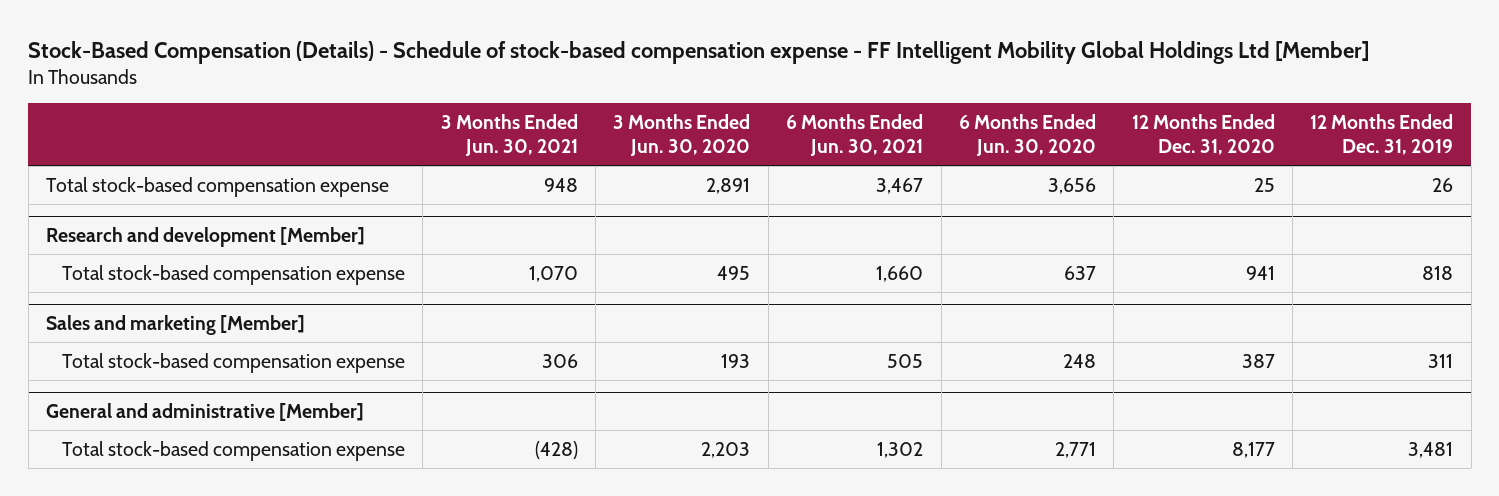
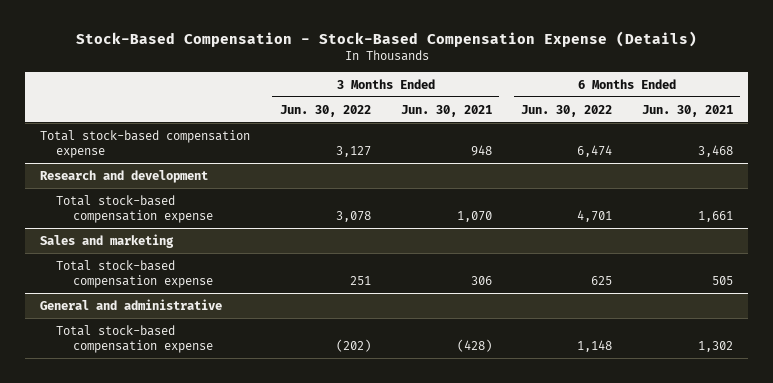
[28,40,1370,64] Stock-Based Compensation (Details) - Schedule of stock-based compensation expense - FF Intelligent Mobility Global Holdings Ltd [Member] -> [75,30,697,47] Stock-Based Compensation - Stock-Based Compensation Expense (Details)
[613,113,751,157] 3 Months Ended Jun. 30, 2020 -> none
[958,113,1096,157] 6 Months Ended Jun. 30, 2020 -> none
[1131,113,1275,156] 12 Months Ended Dec. 31, 2020 -> none
[1310,113,1454,156] 12 Months Ended Dec. 31, 2019 -> none
none -> [279,104,371,117] Jun. 30, 2022
none -> [521,104,613,117] Jun. 30, 2022
[876,177,924,194] 3,467 -> [698,145,734,158] 3,468
[45,226,365,247] Research and development [Member] -> [39,169,208,183] Research and development
[876,265,924,282] 1,660 -> [698,211,734,223] 1,661
[45,314,305,335] Sales and marketing [Member] -> [39,233,174,248] Sales and marketing
[45,402,364,421] General and administrative [Member] -> [39,298,222,310] General and administrative

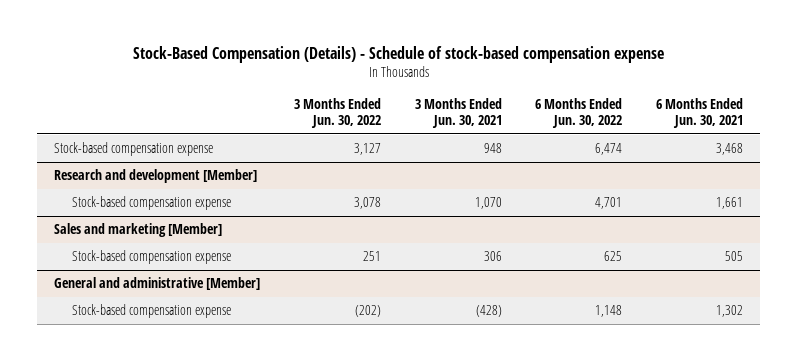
[75,30,697,47] Stock-Based Compensation - Stock-Based Compensation Expense (Details) -> [132,45,664,63] Stock-Based Compensation (Details) - Schedule of stock-based compensation expense
[39,129,250,159] Total stock-based compensation expense -> [54,142,214,157] Stock-based compensation expense
[39,169,208,183] Research and development -> [54,169,258,184] Research and development [Member]
[56,194,213,224] Total stock-based compensation expense -> [71,196,231,211] Stock-based compensation expense
[39,233,174,248] Sales and marketing -> [54,223,223,238] Sales and marketing [Member]
[56,259,213,289] Total stock-based compensation expense -> [71,250,231,265] Stock-based compensation expense
[39,298,222,310] General and administrative -> [54,277,261,291] General and administrative [Member]
[56,324,213,354] Total stock-based compensation expense -> [71,304,231,319] Stock-based compensation expense

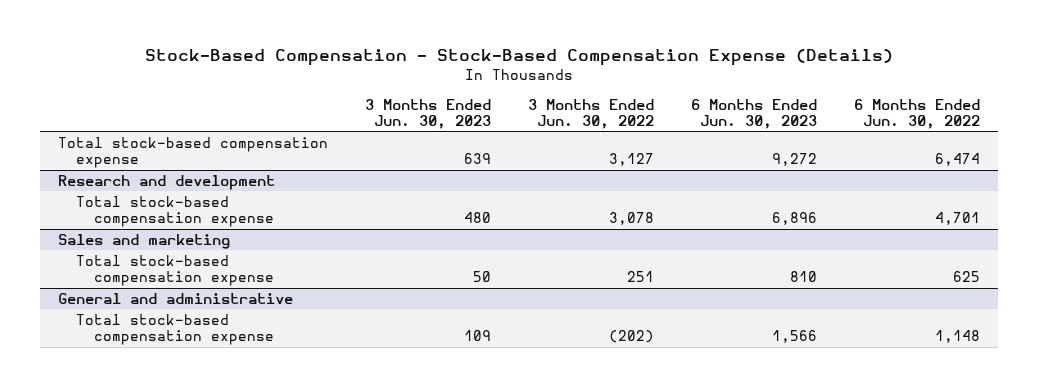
[132,45,664,63] Stock-Based Compensation (Details) - Schedule of stock-based compensation expense -> [144,49,893,67] Stock-Based Compensation - Stock-Based Compensation Expense (Details)
[414,98,502,129] 3 Months Ended Jun. 30, 2021 -> none
[655,98,743,129] 6 Months Ended Jun. 30, 2021 -> none
none -> [364,98,491,129] 3 Months Ended Jun. 30, 2023
none -> [690,98,817,129] 6 Months Ended Jun. 30, 2023
[54,142,214,157] Stock-based compensation expense -> [57,137,328,169] Total stock-based compensation expense
[54,169,258,184] Research and development [Member] -> [57,175,275,191] Research and development
[71,196,231,211] Stock-based compensation expense -> [75,196,274,228] Total stock-based compensation expense
[54,223,223,238] Sales and marketing [Member] -> [57,234,230,250] Sales and marketing
[71,250,231,265] Stock-based compensation expense -> [75,255,274,287] Total stock-based compensation expense
[54,277,261,291] General and administrative [Member] -> [57,293,293,305] General and administrative
[71,304,231,319] Stock-based compensation expense -> [75,314,274,346] Total stock-based compensation expense

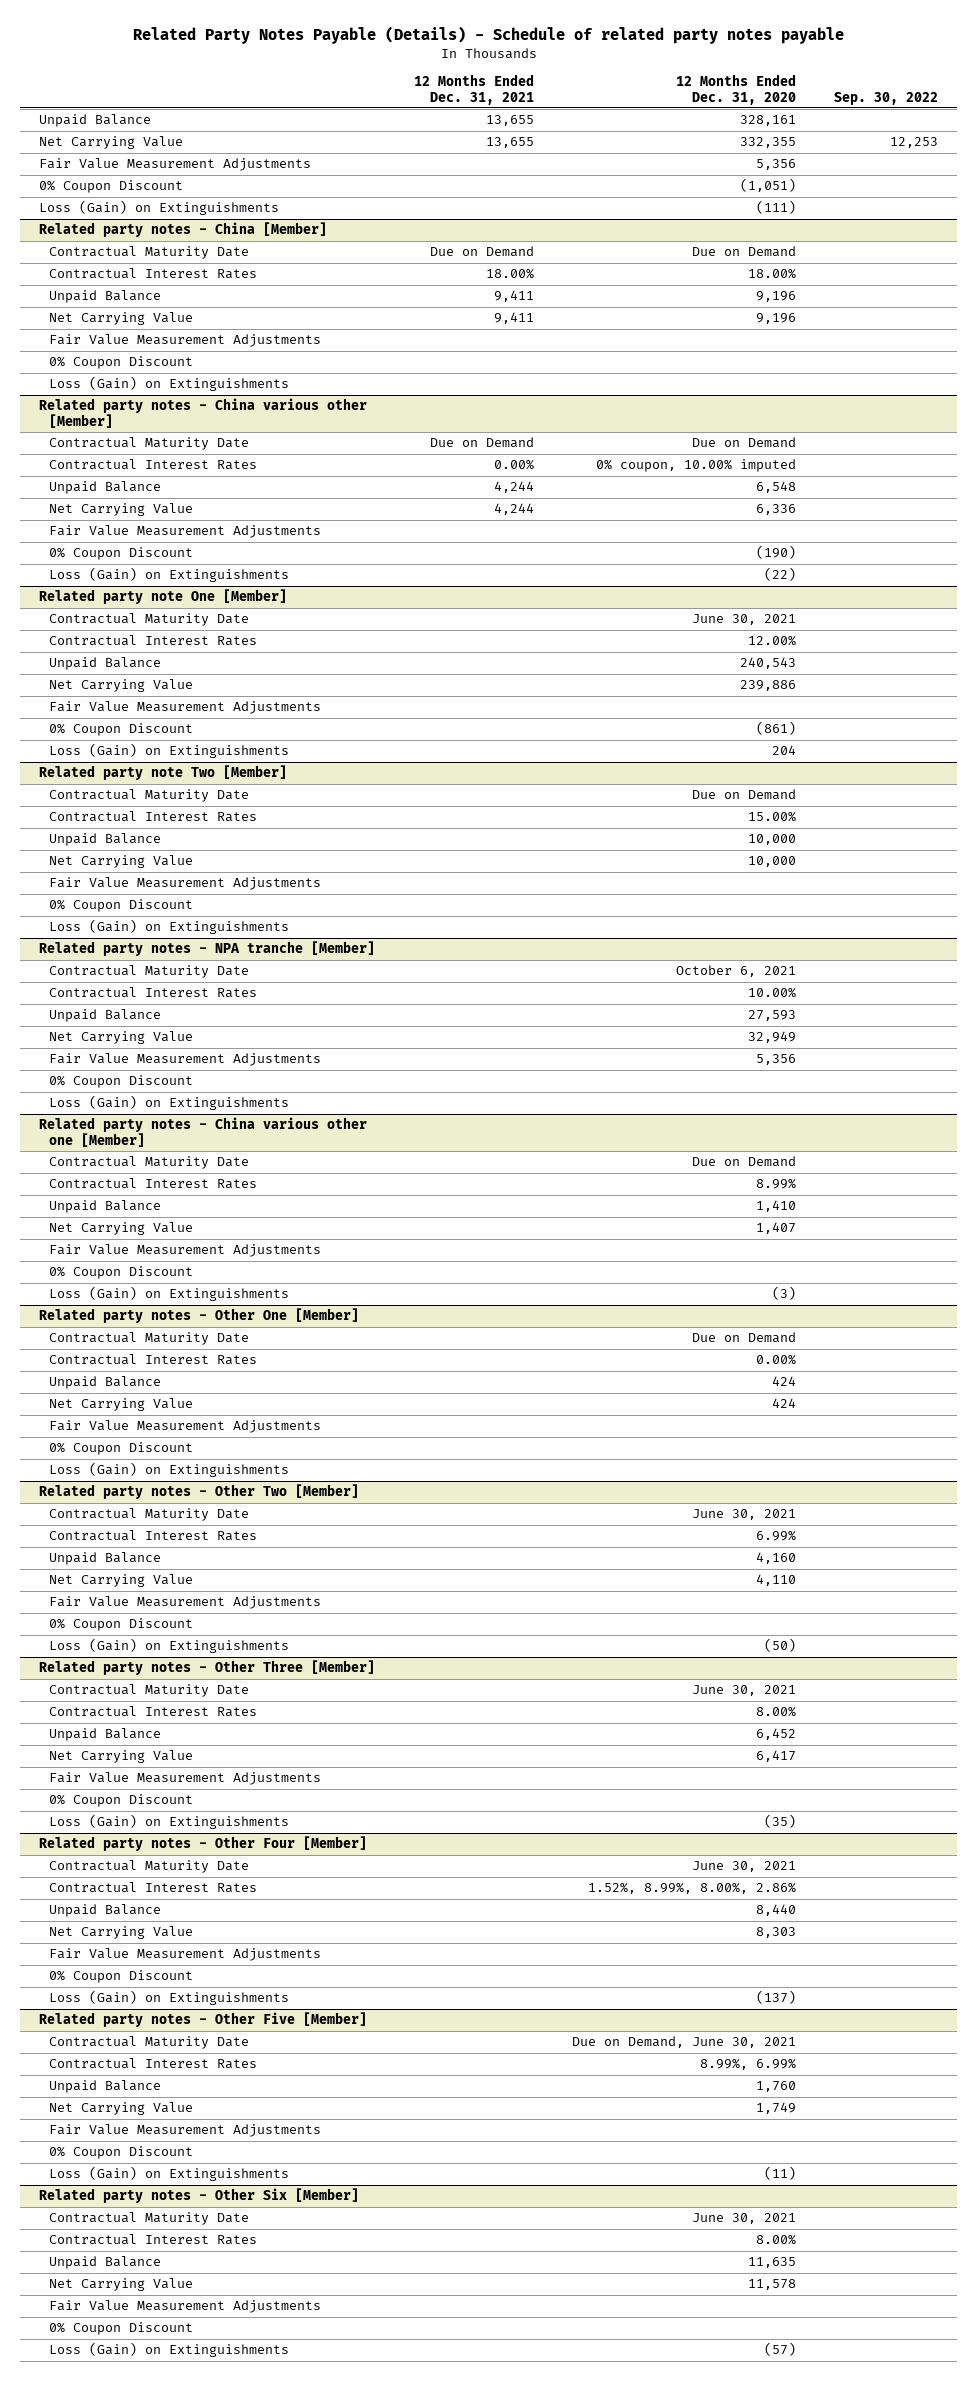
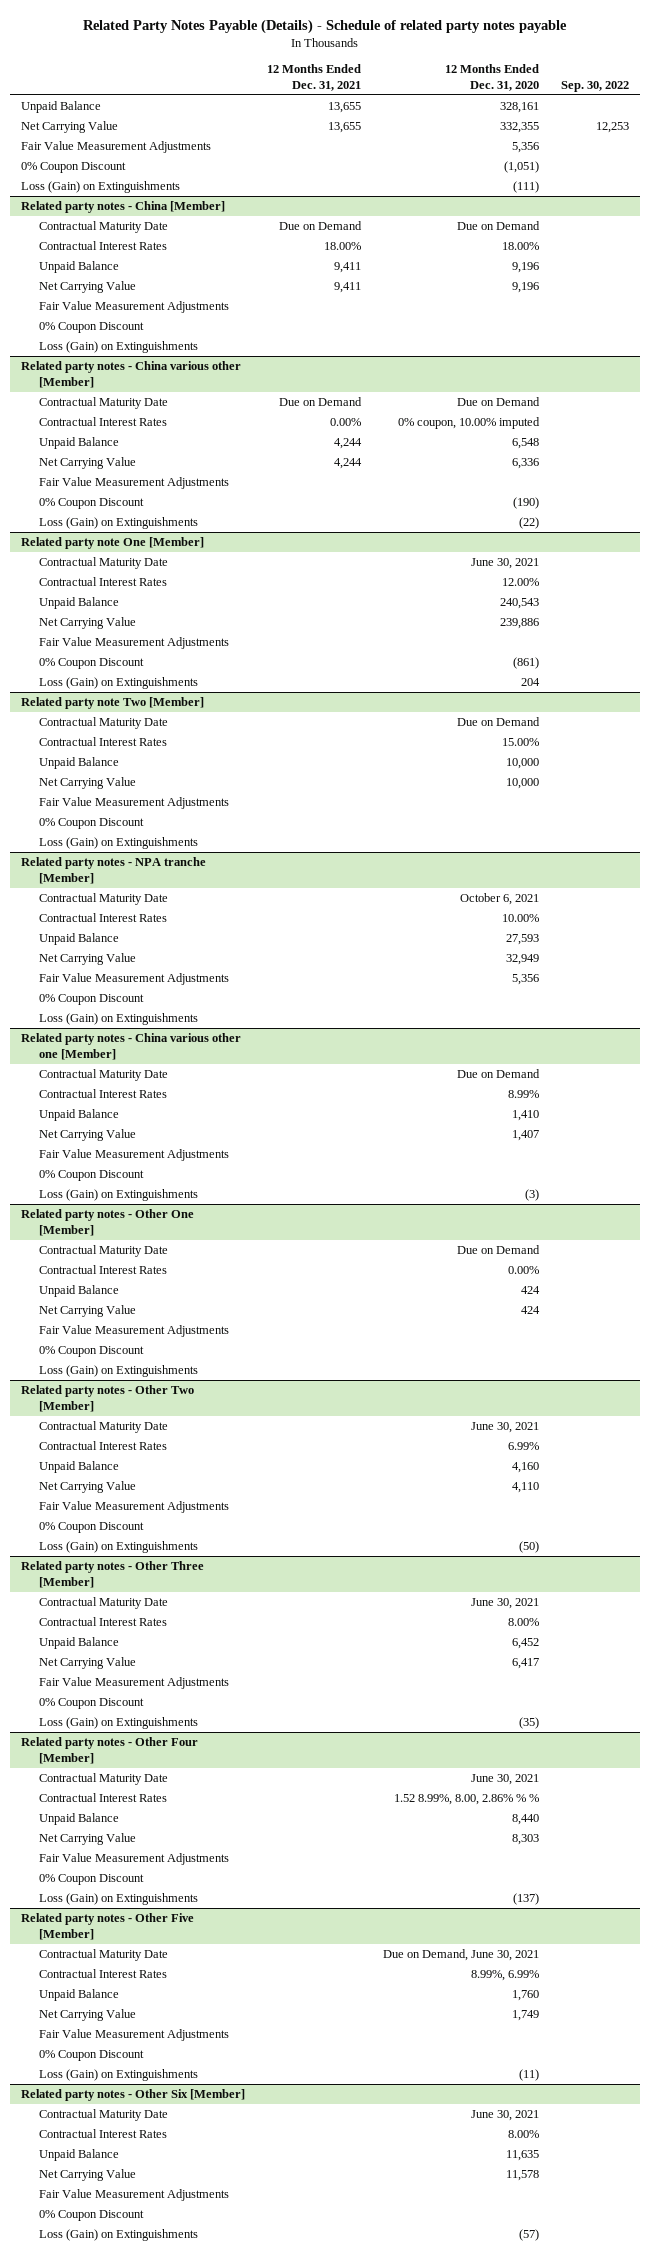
[587,1882,796,1895] 1.52%, 8.99%, 8.00%, 2.86% -> [394,1794,540,1806] 1.52 8.99%, 8.00, 2.86% % %

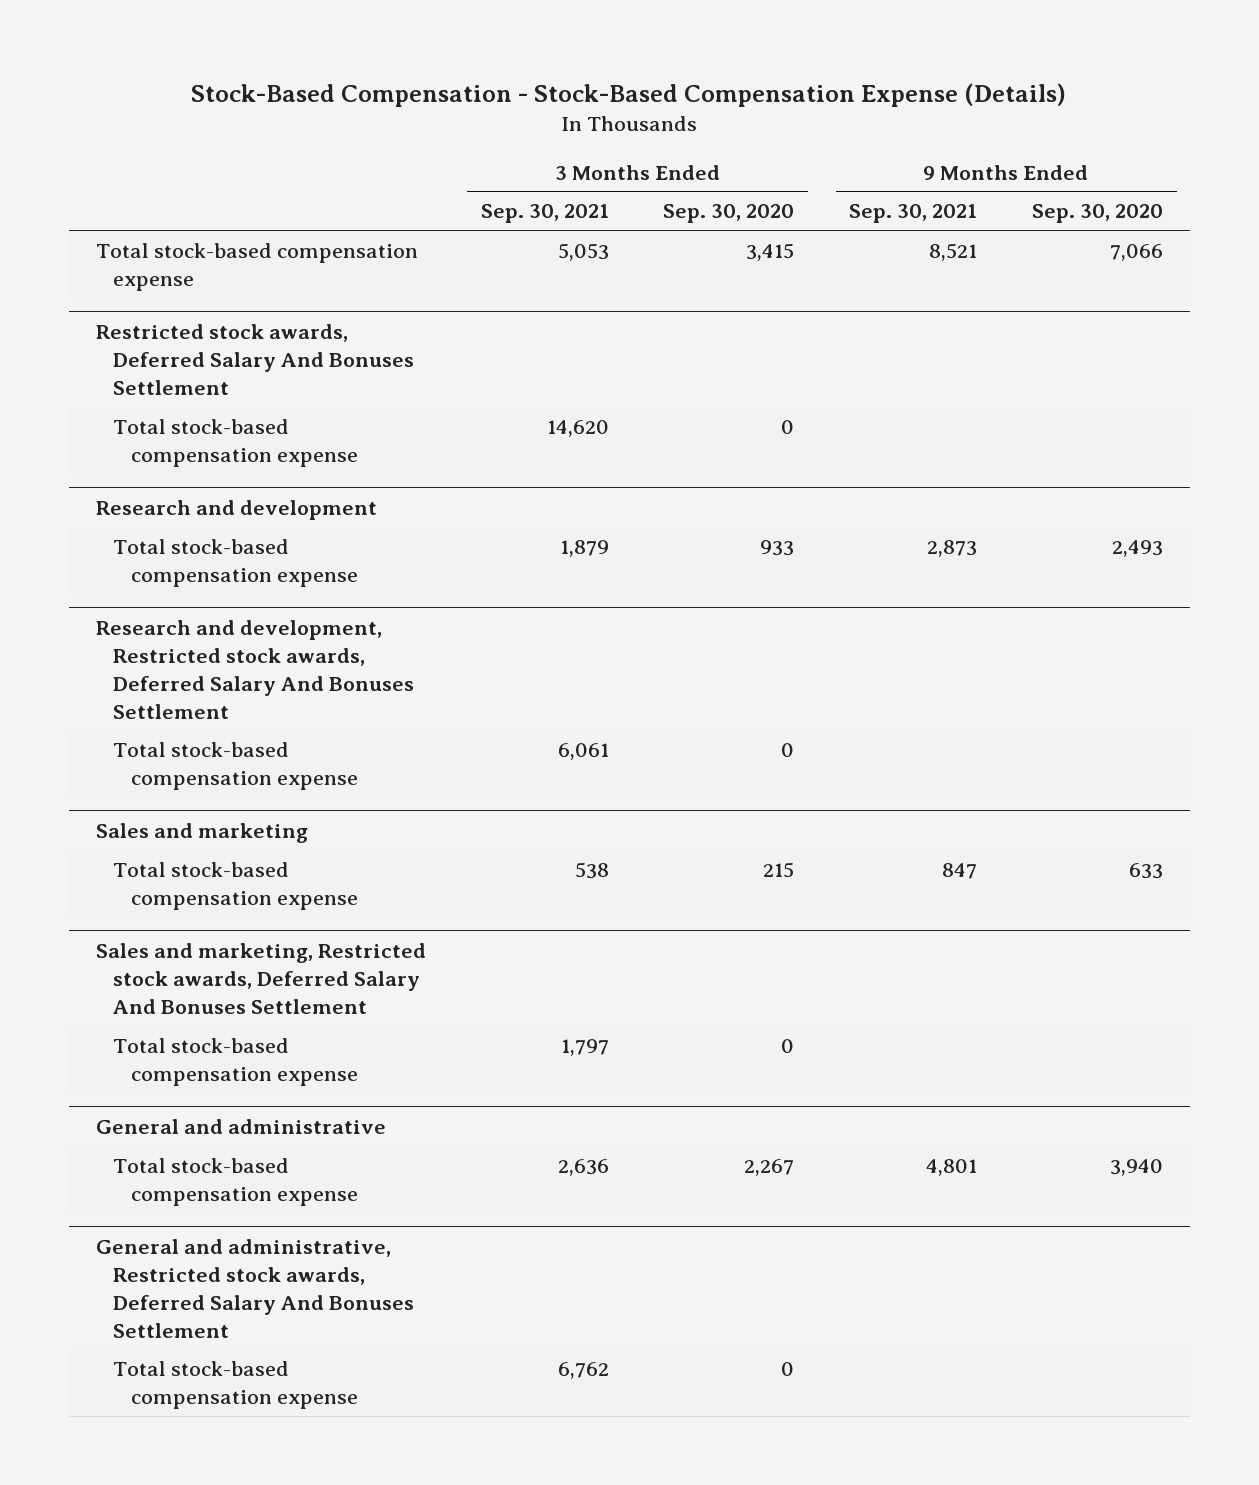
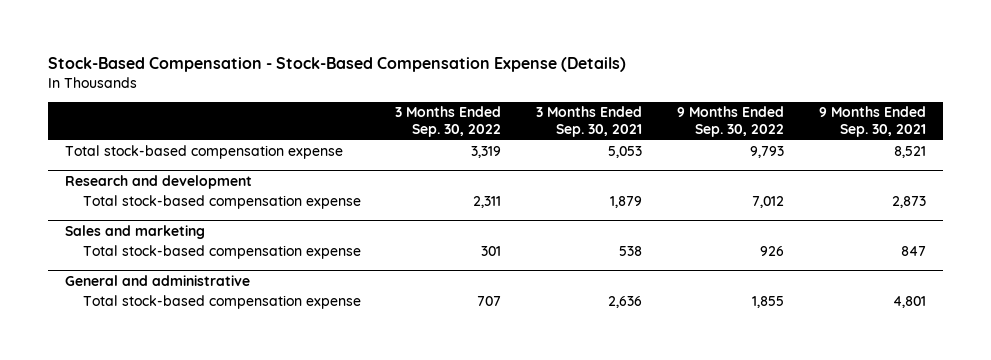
[663,204,795,224] Sep. 30, 2020 -> none
[1032,204,1164,224] Sep. 30, 2020 -> none
none -> [395,106,502,138] 3 Months Ended Sep. 30, 2022
none -> [677,106,785,138] 9 Months Ended Sep. 30, 2022
[95,323,415,395] Restricted stock awards, Deferred Salary And Bonuses Settlement -> none
[113,418,358,467] Total stock-based compensation expense -> none
[95,619,415,719] Research and development, Restricted stock awards, Deferred Salary And Bonuses Settlement -> none
[113,741,358,790] Total stock-based compensation expense -> none
[95,942,426,1014] Sales and marketing, Restricted stock awards, Deferred Salary And Bonuses Settlement -> none
[113,1037,358,1086] Total stock-based compensation expense -> none
[95,1238,415,1338] General and administrative, Restricted stock awards, Deferred Salary And Bonuses Settlement -> none
[113,1360,358,1409] Total stock-based compensation expense -> none

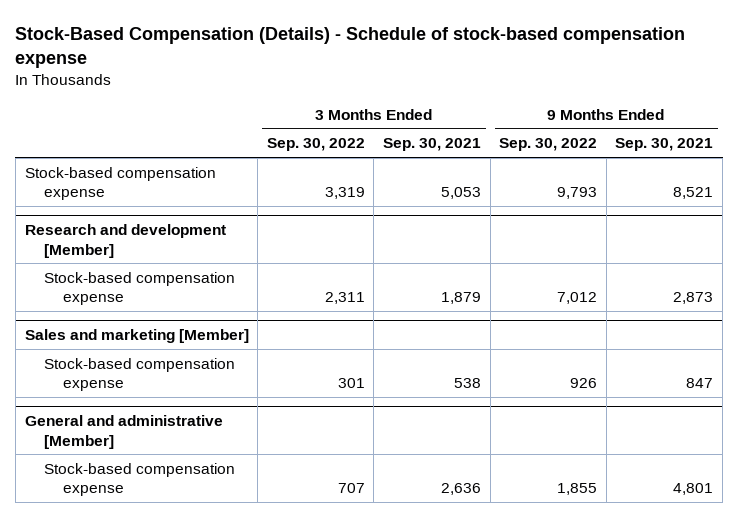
[47,57,626,73] Stock-Based Compensation - Stock-Based Compensation Expense (Details) -> [15,26,686,68] Stock-Based Compensation (Details) - Schedule of stock-based compensation expense
[65,145,344,160] Total stock-based compensation expense -> [24,166,216,200] Stock-based compensation expense
[65,174,253,189] Research and development -> [24,224,226,258] Research and development [Member]
[82,195,361,210] Total stock-based compensation expense -> [44,271,236,305] Stock-based compensation expense
[65,224,206,239] Sales and marketing -> [24,329,249,344] Sales and marketing [Member]
[82,245,361,260] Total stock-based compensation expense -> [44,357,236,391] Stock-based compensation expense
[65,274,251,286] General and administrative -> [24,415,223,449] General and administrative [Member]
[82,295,361,310] Total stock-based compensation expense -> [44,462,236,496] Stock-based compensation expense

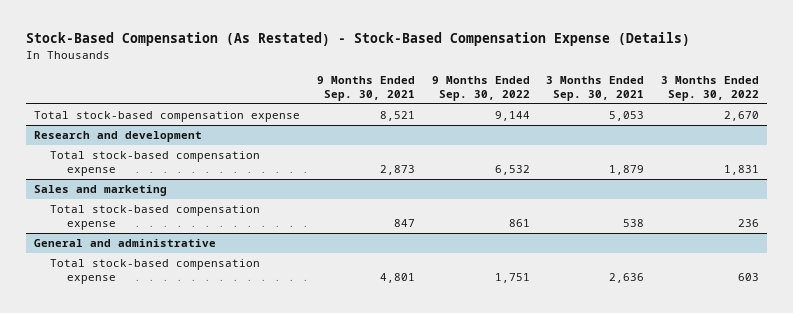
[15,26,686,68] Stock-Based Compensation (Details) - Schedule of stock-based compensation expense -> [25,32,690,47] Stock-Based Compensation (As Restated) - Stock-Based Compensation Expense (Details)
[24,166,216,200] Stock-based compensation expense -> [34,111,301,123] Total stock-based compensation expense
[324,186,365,199] 3,319 -> [724,111,760,122] 2,670
[557,186,598,199] 9,793 -> [494,111,530,122] 9,144
[24,224,226,258] Research and development [Member] -> [34,131,203,143] Research and development
[44,271,236,305] Stock-based compensation expense -> [50,151,261,176] Total stock-based compensation expense
[324,291,365,304] 2,311 -> [724,164,760,175] 1,831
[557,291,598,304] 7,012 -> [494,164,530,175] 6,532
[24,329,249,344] Sales and marketing [Member] -> [34,185,168,197] Sales and marketing
[44,357,236,391] Stock-based compensation expense -> [50,205,261,230] Total stock-based compensation expense
[337,377,365,388] 301 -> [738,218,760,227] 236
[570,377,598,388] 926 -> [508,218,530,227] 861
[24,415,223,449] General and administrative [Member] -> [34,239,217,248] General and administrative
[44,462,236,496] Stock-based compensation expense -> [50,259,261,284] Total stock-based compensation expense
[337,482,365,493] 707 -> [738,272,760,281] 603
[557,482,598,495] 1,855 -> [494,272,530,283] 1,751

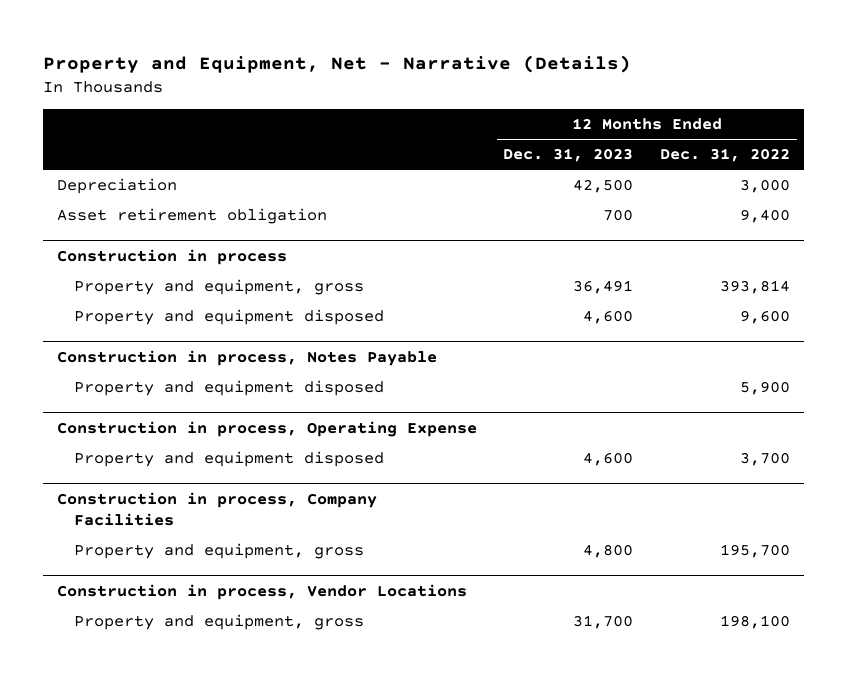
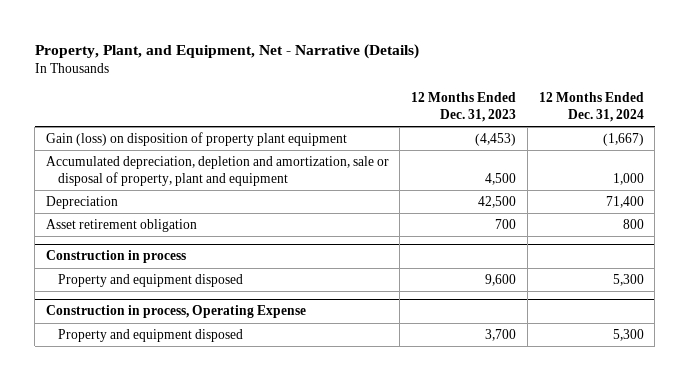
[43,55,632,74] Property and Equipment, Net - Narrative (Details) -> [34,44,419,60] Property, Plant, and Equipment, Net - Narrative (Details)
[660,148,791,163] Dec. 31, 2022 -> none
none -> [538,92,644,122] 12 Months Ended Dec. 31, 2024
none -> [45,131,347,146] Gain (loss) on disposition of property plant equipment
none -> [45,155,389,186] Accumulated depreciation, depletion and amortization, sale or disposal of property, plant and equipment
[73,279,364,296] Property and equipment, gross -> none
[56,349,437,366] Construction in process, Notes Payable -> none
[73,380,384,397] Property and equipment disposed -> none
[583,310,634,325] 4,600 -> [485,273,517,286] 9,600
[56,491,377,526] Construction in process, Company Facilities -> none
[73,543,364,560] Property and equipment, gross -> none
[56,583,467,600] Construction in process, Vendor Locations -> none
[73,614,364,631] Property and equipment, gross -> none
[583,452,634,467] 4,600 -> [485,328,517,341] 3,700

